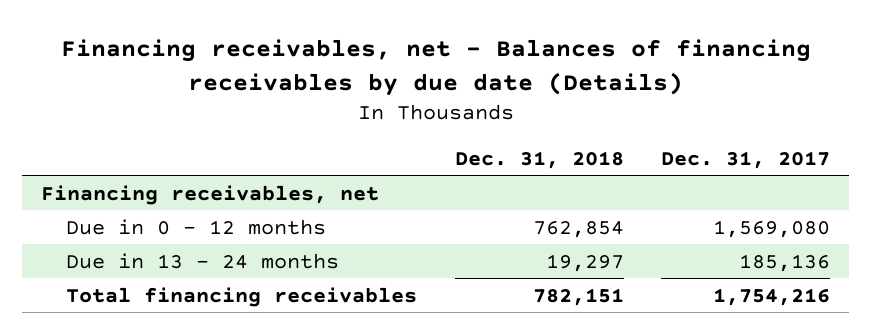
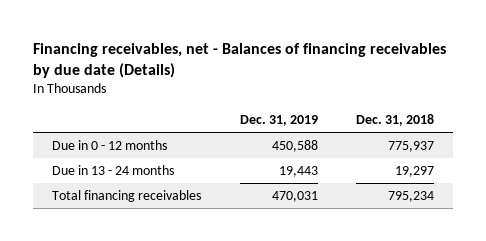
[661,150,831,169] Dec. 31, 2017 -> none
none -> [239,114,318,126] Dec. 31, 2019
[40,184,379,205] Financing receivables, net -> none
[532,220,624,238] 762,854 -> [387,140,434,152] 775,937
[532,287,624,306] 782,151 -> [387,190,434,202] 795,234

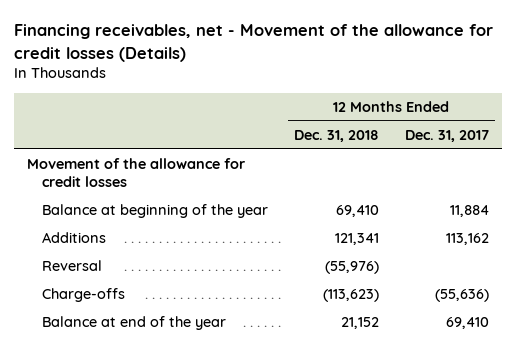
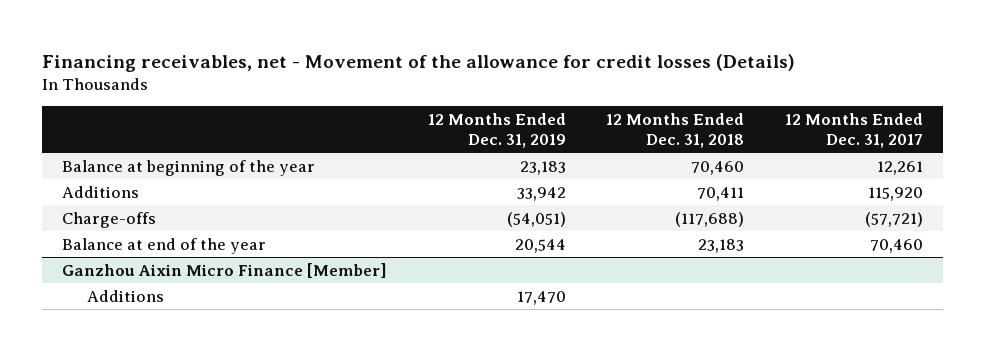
none -> [427,113,566,148] 12 Months Ended Dec. 31, 2019
[26,158,245,188] Movement of the allowance for credit losses -> none
[42,260,103,272] Reversal -> none
[336,205,380,218] 69,410 -> [691,160,745,175] 70,460
[449,205,489,218] 11,884 -> [876,160,923,175] 12,261
[335,233,380,246] 121,341 -> [697,186,745,201] 70,411
[445,233,489,246] 113,162 -> [867,186,923,201] 115,920
[323,289,380,303] (113,623) -> [675,211,745,227] (117,688)
[434,289,489,303] (55,636) -> [864,211,923,227] (57,721)
[341,317,380,330] 21,152 -> [698,238,745,253] 23,183
[445,317,489,330] 69,410 -> [869,238,923,253] 70,460
none -> [62,262,388,278] Ganzhou Aixin Micro Finance [Member]
none -> [86,289,164,302] Additions

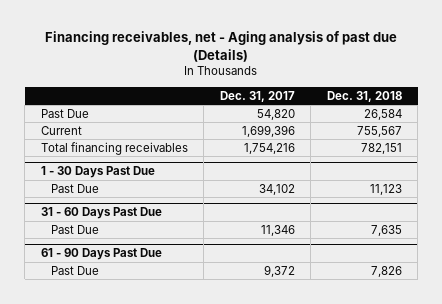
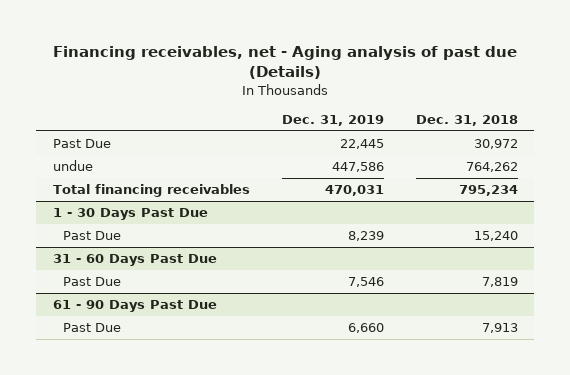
[219,90,295,102] Dec. 31, 2017 -> none
none -> [281,114,384,126] Dec. 31, 2019
[40,125,82,135] Current -> none
[363,108,402,120] 26,584 -> [473,139,518,150] 30,972
none -> [52,160,93,172] undue
[360,142,402,154] 782,151 -> [458,185,518,197] 795,234
[369,183,402,195] 11,123 -> [473,231,518,242] 15,240
[370,224,402,236] 7,635 -> [481,277,518,288] 7,819
[370,265,402,277] 7,826 -> [481,323,518,334] 7,913

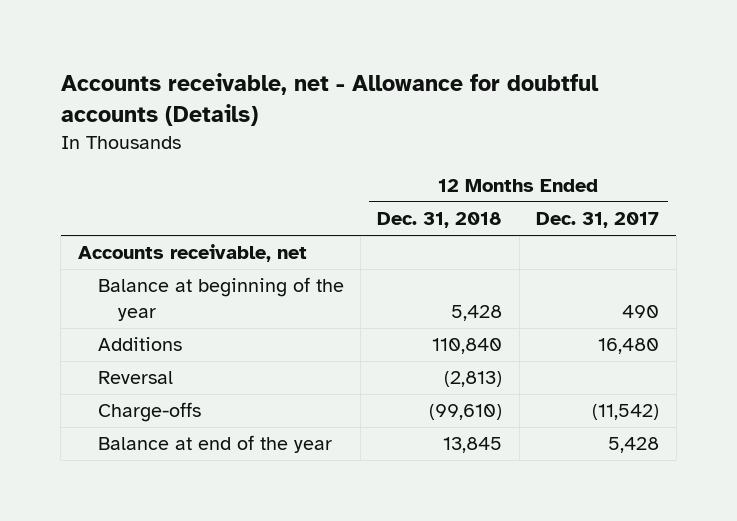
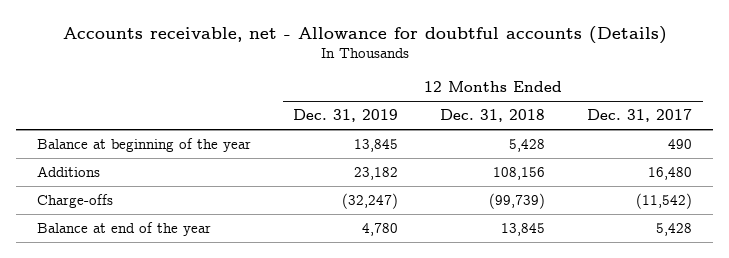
none -> [293,109,399,123] Dec. 31, 2019
[77,244,307,263] Accounts receivable, net -> none
[97,371,173,385] Reversal -> none
[432,338,503,355] 110,840 -> [493,167,546,181] 108,156
[429,404,503,421] (99,610) -> [489,193,546,210] (99,739)

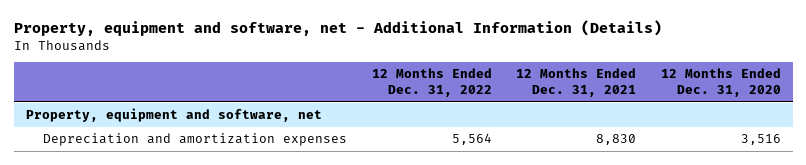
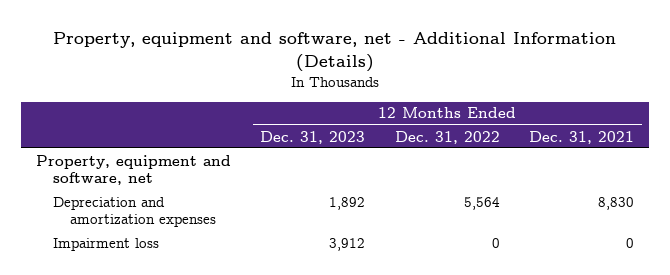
[660,68,781,98] 12 Months Ended Dec. 31, 2020 -> none
none -> [260,130,366,144] Dec. 31, 2023
none -> [52,237,159,251] Impairment loss

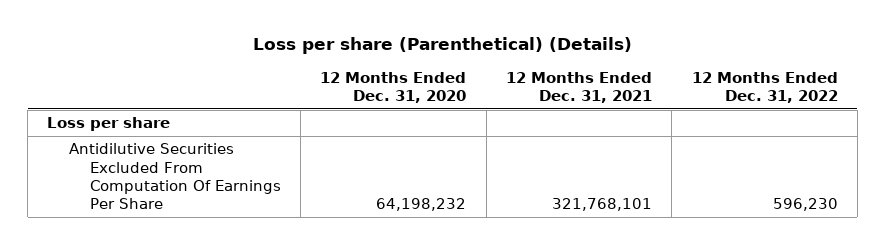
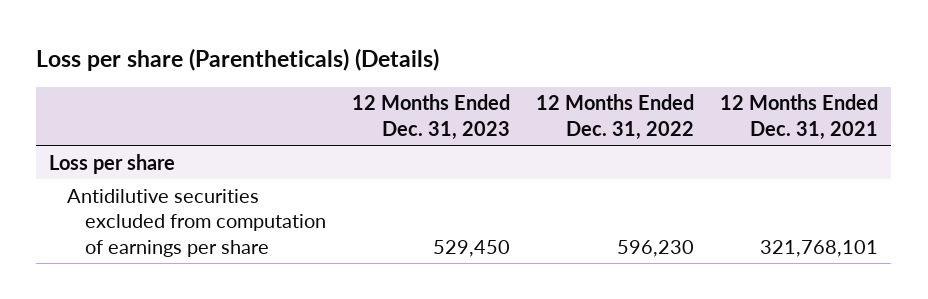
[252,37,632,55] Loss per share (Parenthetical) (Details) -> [36,47,440,71] Loss per share (Parentheticals) (Details)
[320,72,467,104] 12 Months Ended Dec. 31, 2020 -> none
none -> [351,94,510,140] 12 Months Ended Dec. 31, 2023
[68,143,281,210] Antidilutive Securities Excluded From Computation Of Earnings Per Share -> [66,188,326,257] Antidilutive securities excluded from computation of earnings per share

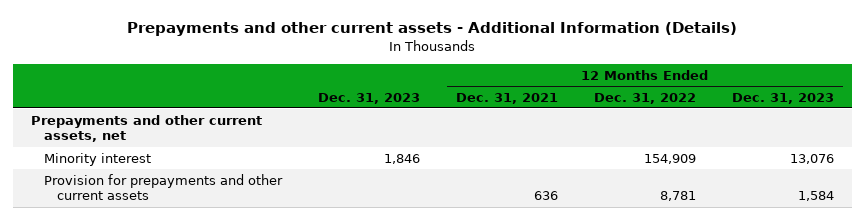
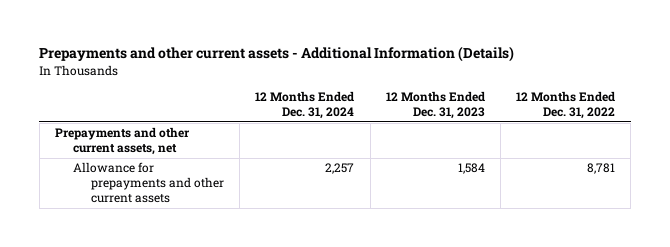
[317,92,420,104] Dec. 31, 2023 -> none
[455,92,558,104] Dec. 31, 2021 -> none
none -> [255,91,355,119] 12 Months Ended Dec. 31, 2024
[44,152,152,166] Minority interest -> none
[44,173,284,201] Provision for prepayments and other current assets -> [72,162,225,203] Allowance for prepayments and other current assets

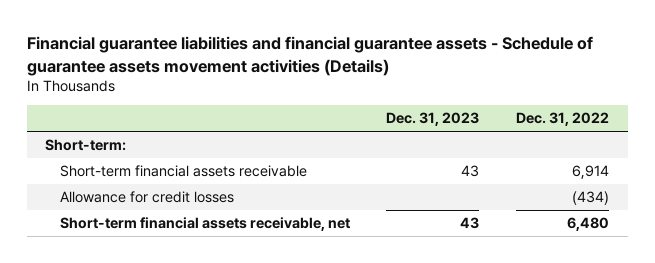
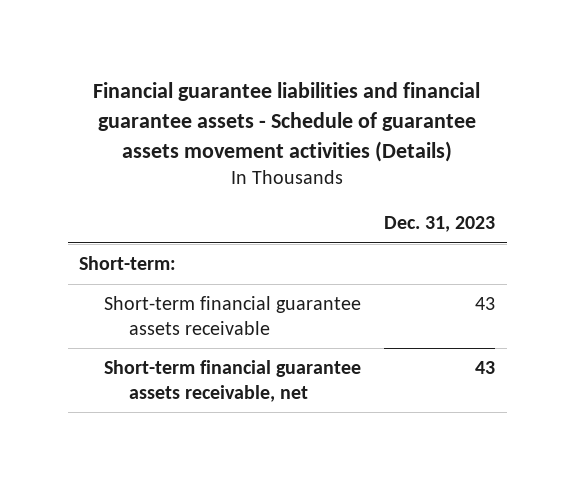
[516,112,610,127] Dec. 31, 2022 -> none
[59,191,234,204] Allowance for credit losses -> none
[59,165,307,178] Short-term financial assets receivable -> [103,296,361,335] Short-term financial guarantee assets receivable
[59,217,350,232] Short-term financial assets receivable, net -> [103,360,361,402] Short-term financial guarantee assets receivable, net

